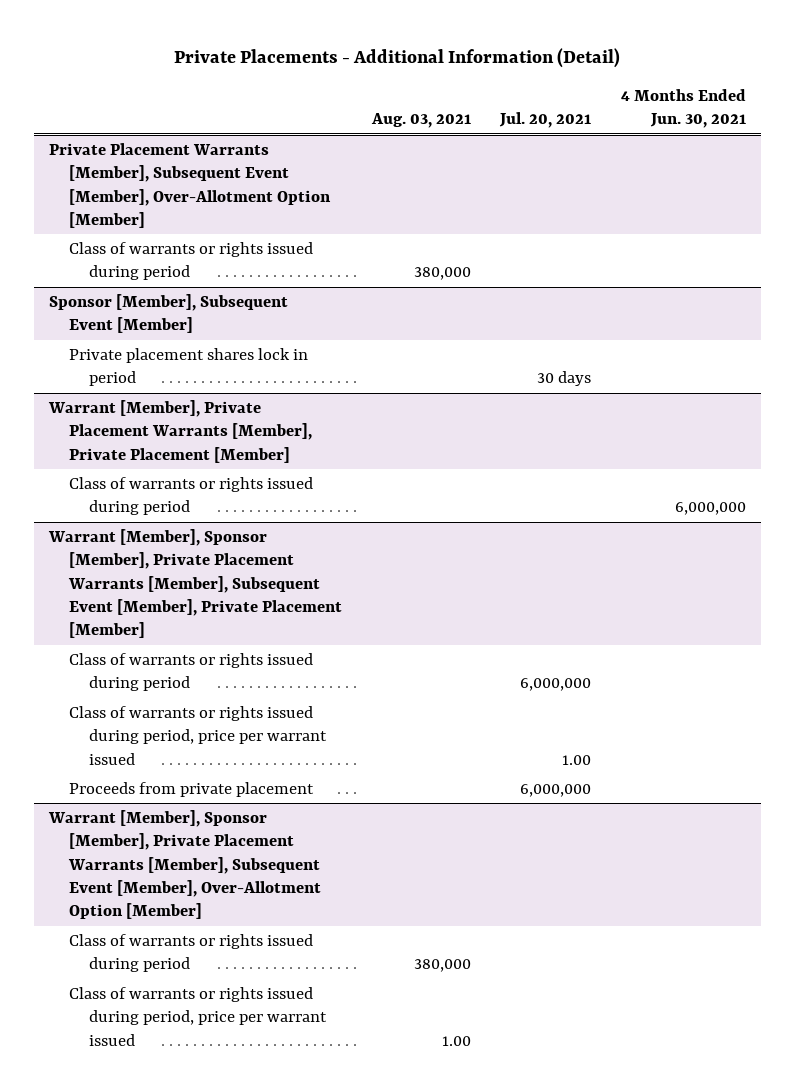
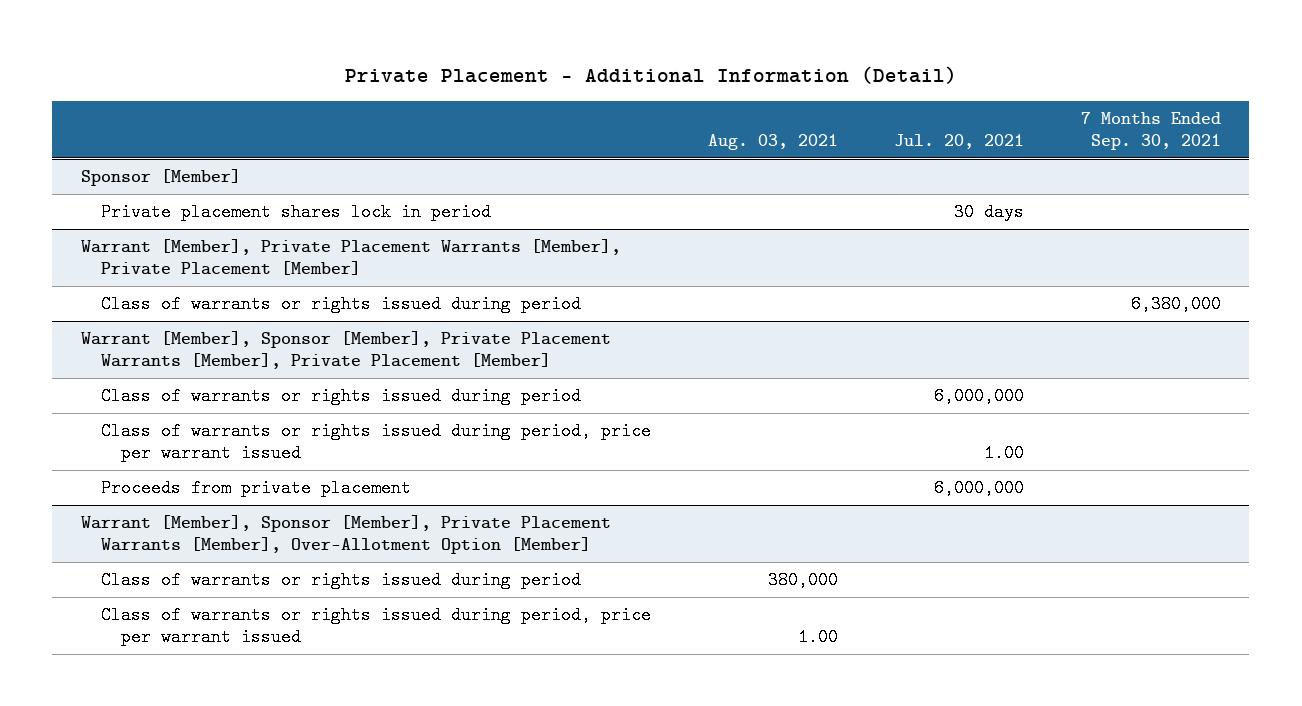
[174,47,621,68] Private Placements - Additional Information (Detail) -> [344,65,957,84] Private Placement - Additional Information (Detail)
[620,89,746,129] 4 Months Ended Jun. 30, 2021 -> none
none -> [1081,111,1222,151] 7 Months Ended Sep. 30, 2021
[48,142,332,228] Private Placement Warrants [Member], Subsequent Event [Member], Over-Allotment Option [Member] -> none
[69,241,314,281] Class of warrants or rights issued during period -> none
[48,293,288,334] Sponsor [Member], Subsequent Event [Member] -> [80,169,241,187] Sponsor [Member]
[47,528,343,639] Warrant [Member], Sponsor [Member], Private Placement Warrants [Member], Subsequent Event [Member], Private Placement [Member] -> [80,331,611,370] Warrant [Member], Sponsor [Member], Private Placement Warrants [Member], Private Placement [Member]
[47,809,322,920] Warrant [Member], Sponsor [Member], Private Placement Warrants [Member], Subsequent Event [Member], Over-Allotment Option [Member] -> [80,515,611,555] Warrant [Member], Sponsor [Member], Private Placement Warrants [Member], Over-Allotment Option [Member]

